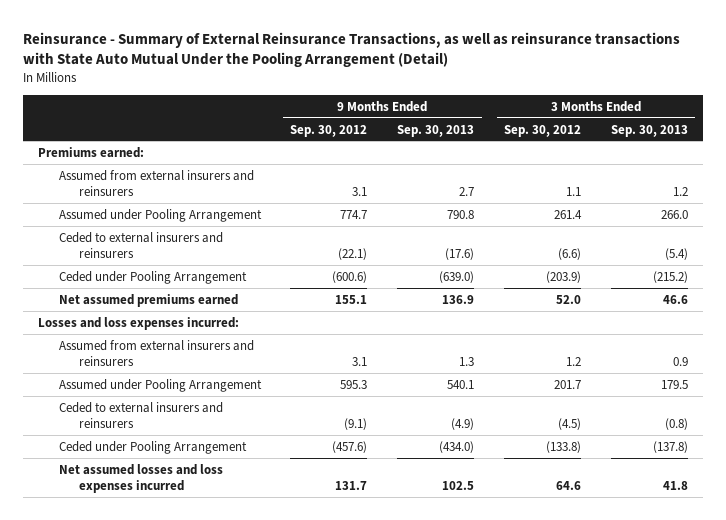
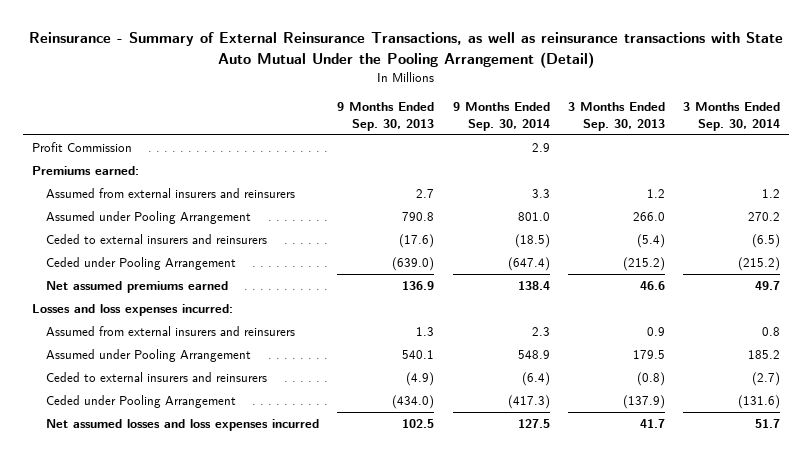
[290,124,368,137] Sep. 30, 2012 -> none
[504,124,582,137] Sep. 30, 2012 -> none
none -> [452,101,550,131] 9 Months Ended Sep. 30, 2014
none -> [683,101,781,131] 3 Months Ended Sep. 30, 2014
none -> [32,141,133,152] Profit Commission
[652,440,688,453] (137.8) -> [623,394,666,409] (137.9)
[662,480,688,490] 41.8 -> [640,418,666,428] 41.7

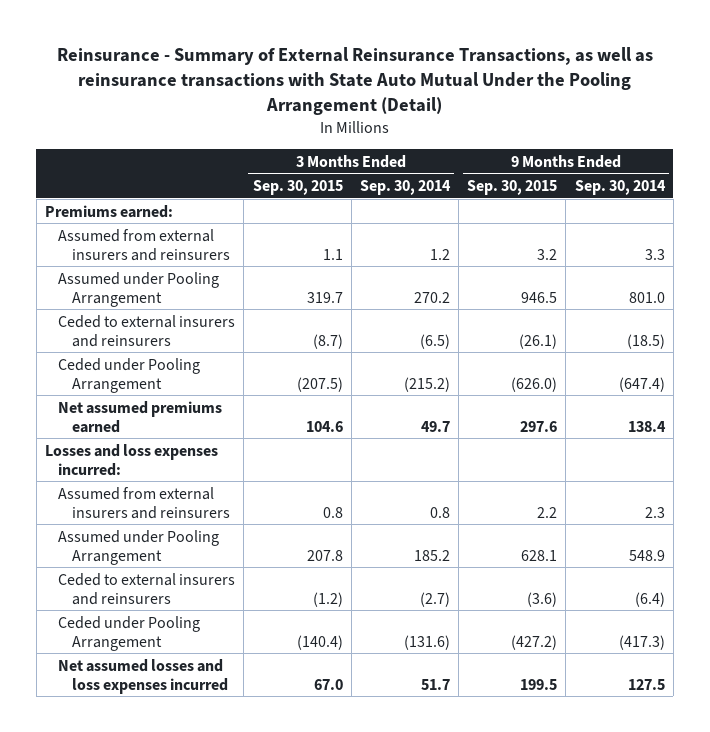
[337,101,435,131] 9 Months Ended Sep. 30, 2013 -> none
[568,101,666,131] 3 Months Ended Sep. 30, 2013 -> none
none -> [252,180,343,196] Sep. 30, 2015
none -> [467,180,558,196] Sep. 30, 2015
[32,141,133,152] Profit Commission -> none

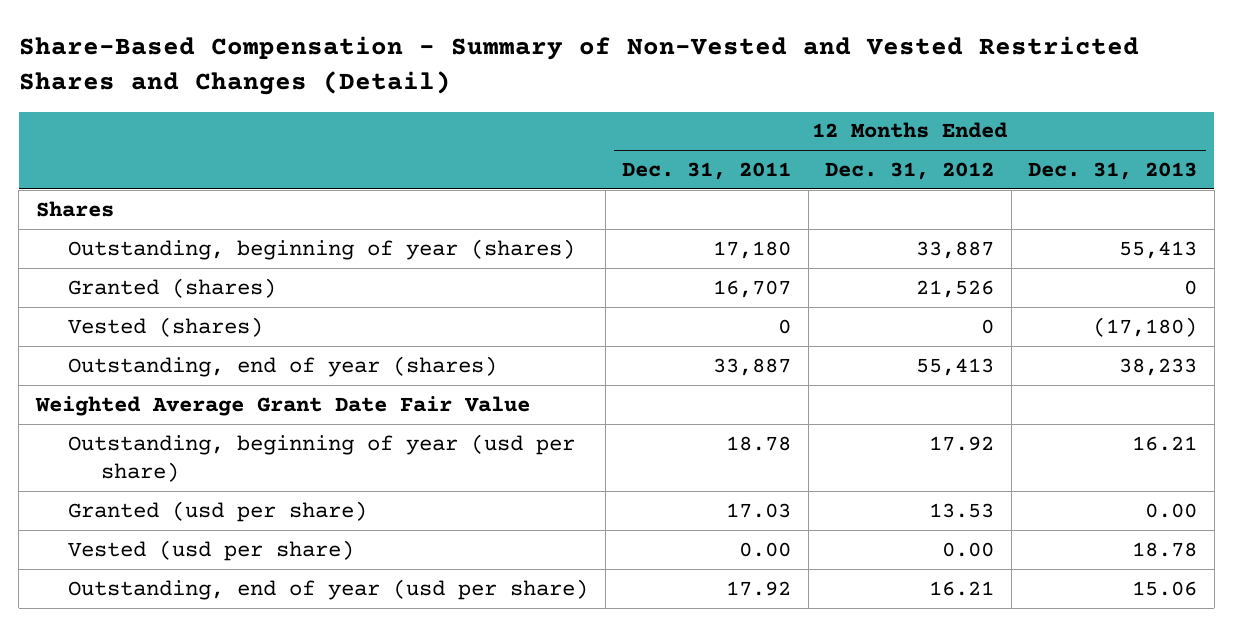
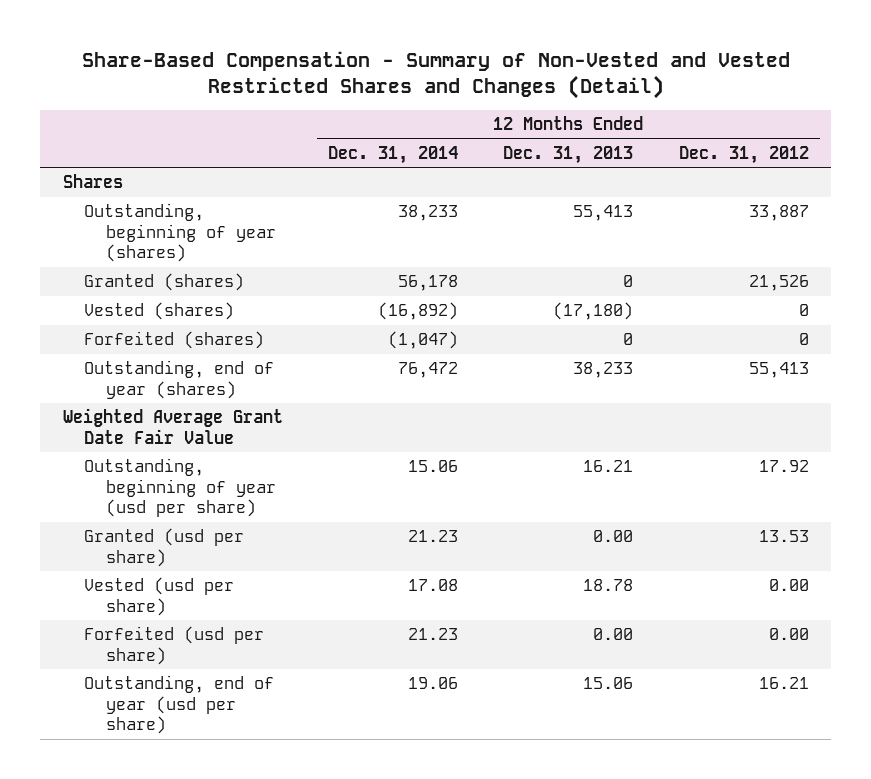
[622,161,792,180] Dec. 31, 2011 -> none
none -> [327,145,458,164] Dec. 31, 2014
none -> [84,331,265,350] Forfeited (shares)
none -> [84,626,265,665] Forfeited (usd per share)

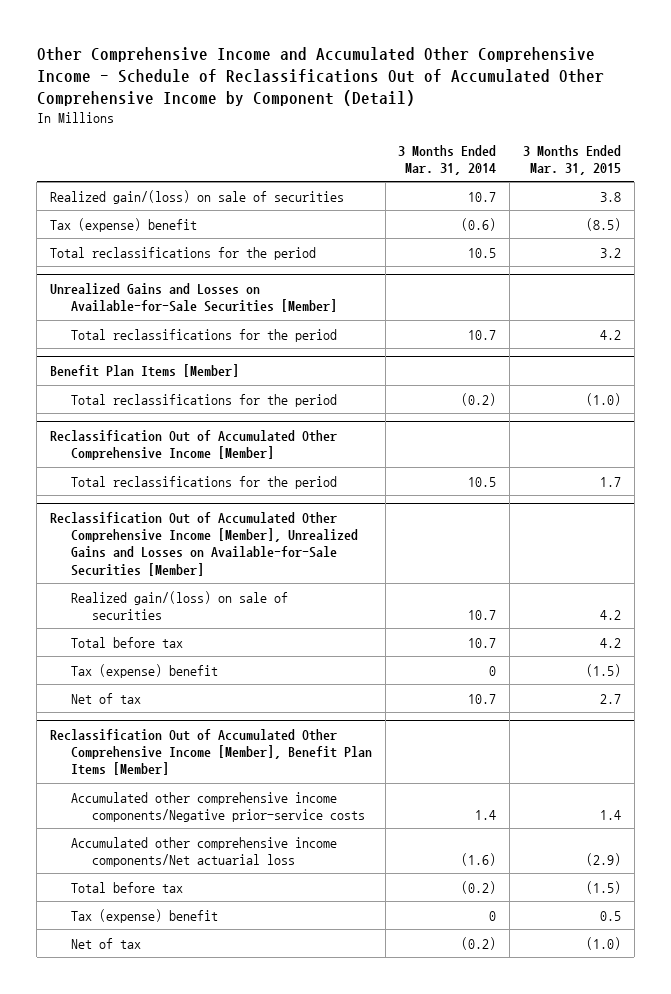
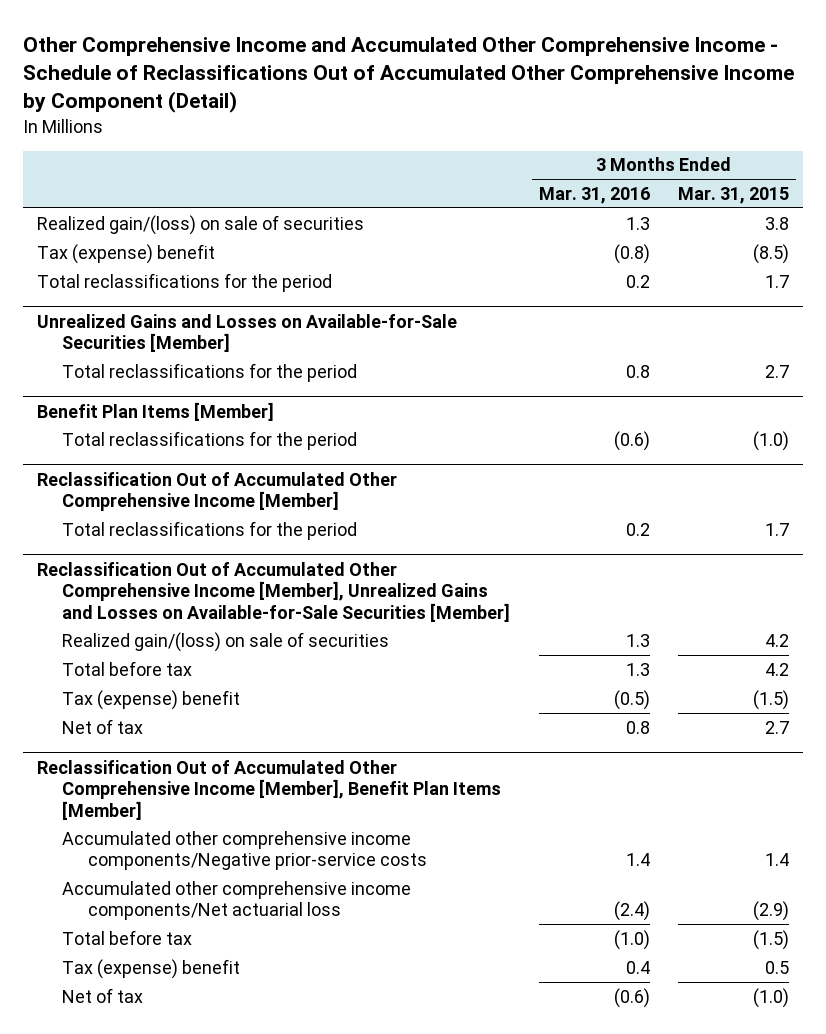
[398,144,497,176] 3 Months Ended Mar. 31, 2014 -> none
none -> [538,187,650,205] Mar. 31, 2016
[599,247,621,258] 3.2 -> [764,274,789,288] 1.7
[599,329,621,340] 4.2 -> [764,364,789,378] 2.7

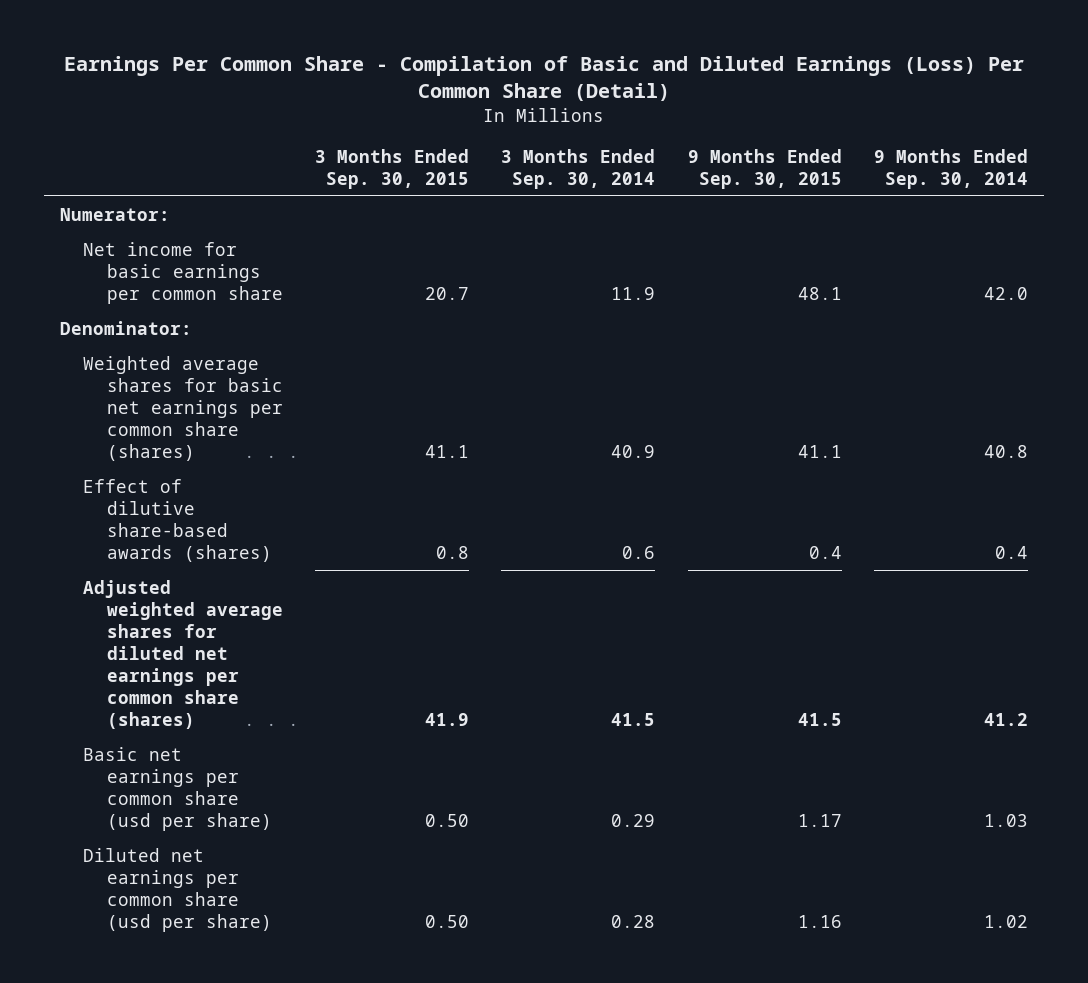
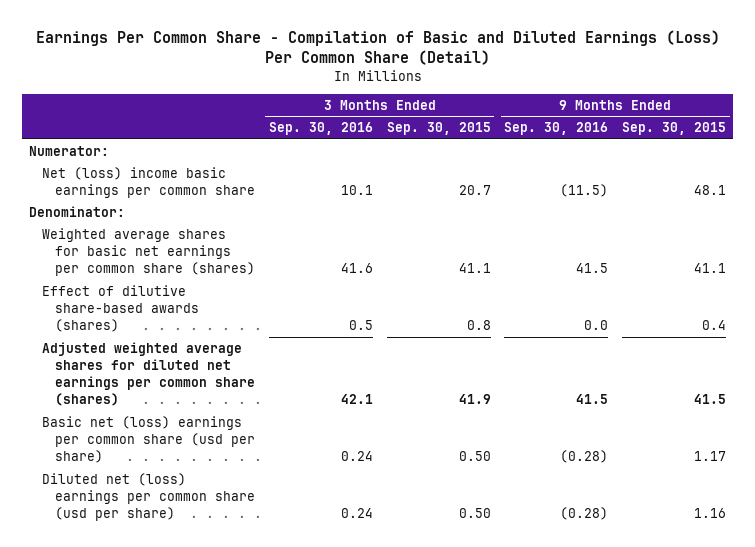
[501,148,656,189] 3 Months Ended Sep. 30, 2014 -> none
[874,148,1029,189] 9 Months Ended Sep. 30, 2014 -> none
none -> [268,122,373,136] Sep. 30, 2016
none -> [504,122,609,136] Sep. 30, 2016
[83,241,283,304] Net income for basic earnings per common share -> [41,166,255,199] Net (loss) income basic earnings per common share
[83,746,272,831] Basic net earnings per common share (usd per share) -> [41,415,255,464] Basic net (loss) earnings per common share (usd per share)
[83,847,272,932] Diluted net earnings per common share (usd per share) -> [41,472,255,522] Diluted net (loss) earnings per common share (usd per share)

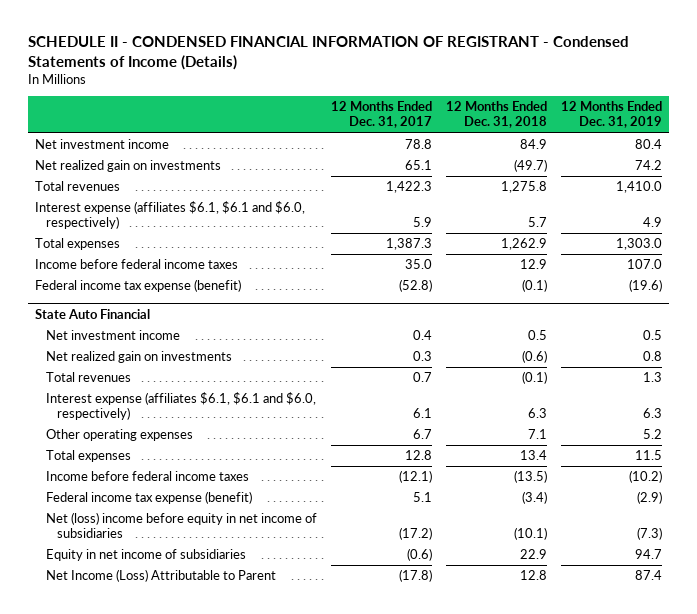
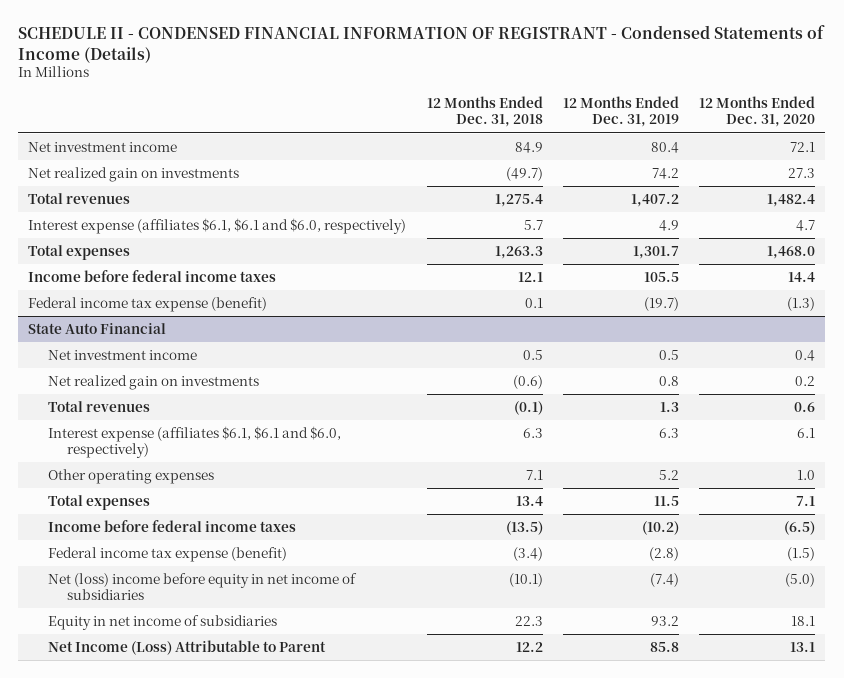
[330,101,432,129] 12 Months Ended Dec. 31, 2017 -> none
none -> [699,96,816,128] 12 Months Ended Dec. 31, 2020
[500,181,547,194] 1,275.8 -> [494,193,543,207] 1,275.4
[615,181,662,194] 1,410.0 -> [630,193,679,207] 1,407.2
[500,238,547,251] 1,262.9 -> [494,245,543,259] 1,263.3
[615,238,662,251] 1,303.0 -> [632,245,679,259] 1,301.7
[519,259,547,270] 12.9 -> [517,271,543,282] 12.1
[626,259,662,270] 107.0 -> [643,271,679,282] 105.5
[521,279,547,293] (0.1) -> [524,297,543,308] 0.1
[628,279,662,293] (19.6) -> [643,296,679,311] (19.7)
[636,491,662,505] (2.9) -> [648,546,679,561] (2.8)
[636,527,662,541] (7.3) -> [649,572,679,587] (7.4)
[519,549,547,560] 22.9 -> [514,615,543,626] 22.3
[634,549,662,560] 94.7 -> [650,615,679,626] 93.2
[519,570,547,581] 12.8 -> [515,641,543,652] 12.2
[634,570,662,581] 87.4 -> [649,641,679,652] 85.8

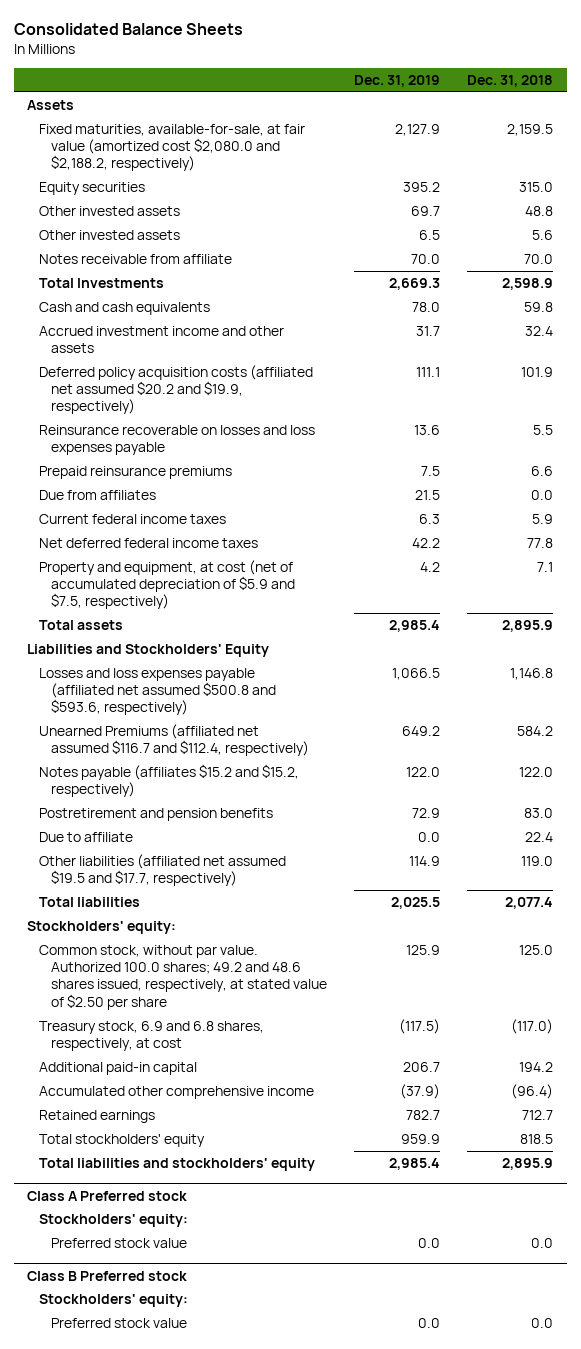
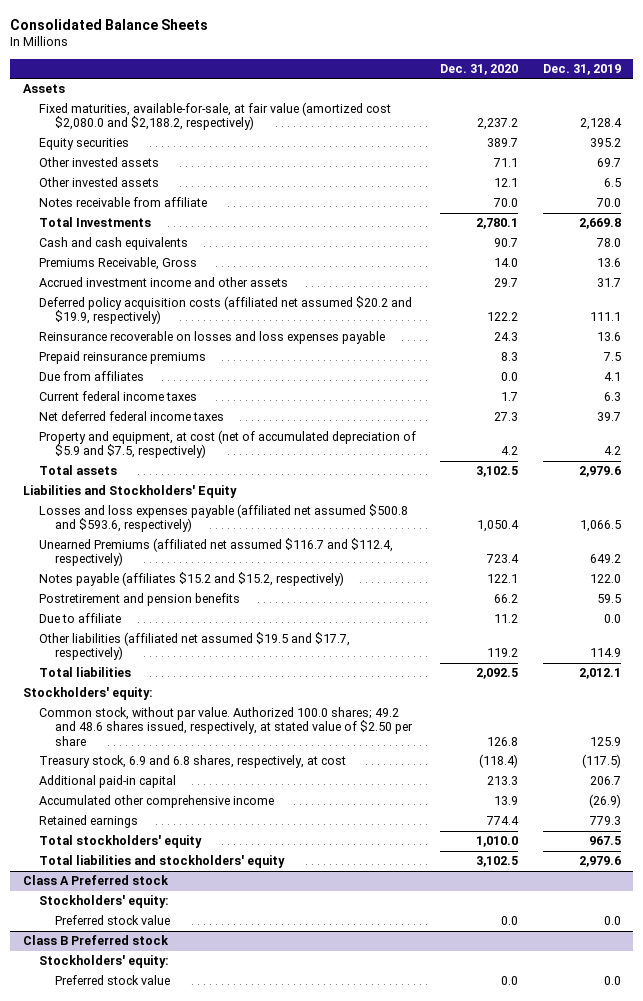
[467,74,554,87] Dec. 31, 2018 -> none
none -> [440,63,519,75] Dec. 31, 2020
[395,123,441,136] 2,127.9 -> [579,118,622,131] 2,128.4
[389,277,441,290] 2,669.3 -> [578,218,621,230] 2,669.8
none -> [38,257,197,271] Premiums Receivable, Gross
[415,489,441,500] 21.5 -> [603,372,621,382] 4.1
[412,537,441,548] 42.2 -> [596,412,621,422] 39.7
[389,619,441,632] 2,985.4 -> [578,466,621,478] 2,979.6
[412,807,441,818] 72.9 -> [596,594,621,604] 59.5
[391,896,441,909] 2,025.5 -> [578,668,621,680] 2,012.1
[400,1083,441,1099] (37.9) -> [588,794,621,809] (26.9)
[406,1109,441,1120] 782.7 -> [588,816,621,826] 779.3
[401,1133,441,1144] 959.9 -> [588,836,621,846] 967.5
[389,1157,441,1170] 2,985.4 -> [578,856,621,868] 2,979.6

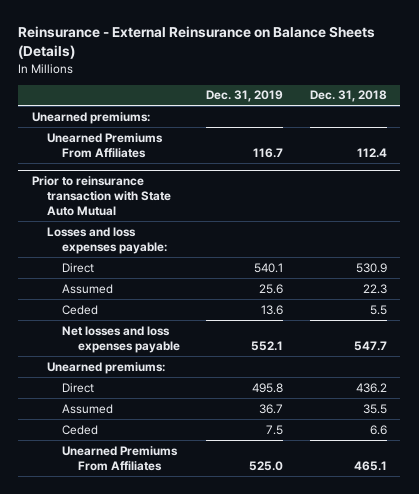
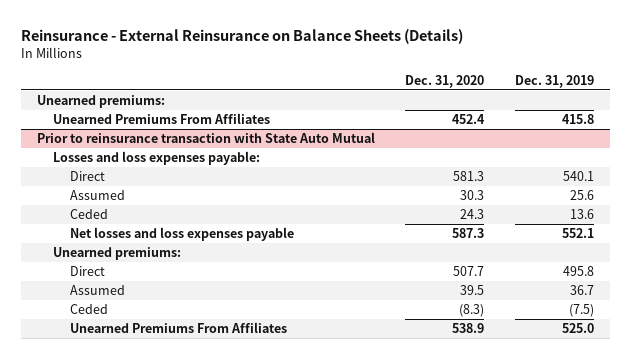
[309,90,387,103] Dec. 31, 2018 -> none
none -> [405,74,485,88] Dec. 31, 2020
[253,147,284,158] 116.7 -> [562,114,595,125] 415.8
[266,424,284,435] 7.5 -> [569,304,595,318] (7.5)

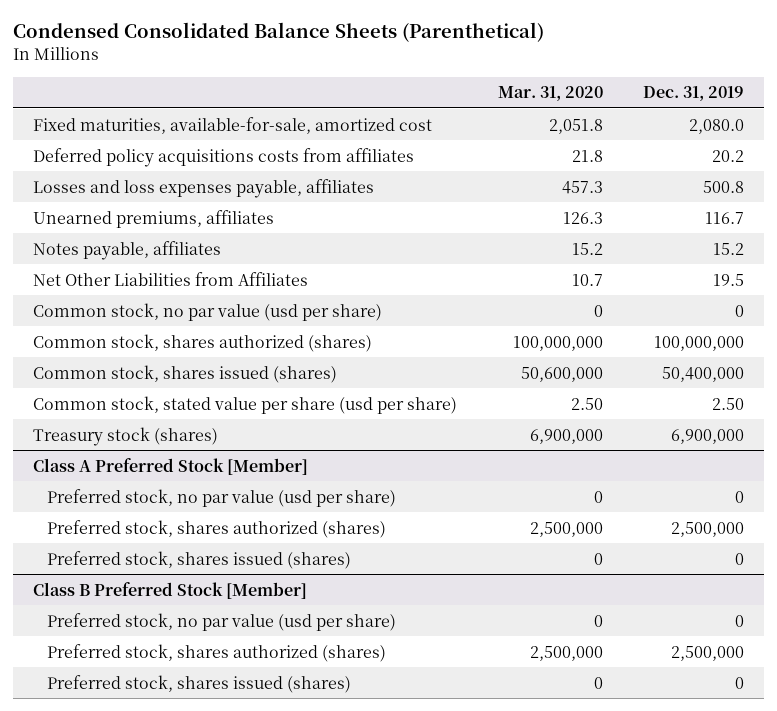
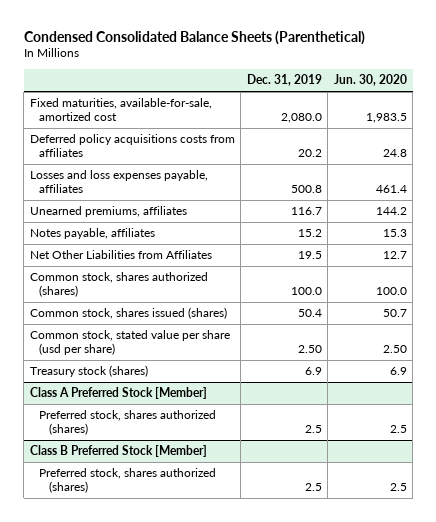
[497,86,603,102] Mar. 31, 2020 -> none
none -> [333,74,407,87] Jun. 30, 2020
[33,302,383,321] Common stock, no par value (usd per share) -> none
[653,335,744,351] 100,000,000 -> [290,286,322,295] 100.0
[661,366,744,382] 50,400,000 -> [297,309,322,318] 50.4
[670,428,744,444] 6,900,000 -> [304,367,322,376] 6.9
[46,488,396,507] Preferred stock, no par value (usd per share) -> none
[46,550,351,569] Preferred stock, shares issued (shares) -> none
[670,521,744,537] 2,500,000 -> [304,424,322,433] 2.5
[46,612,396,631] Preferred stock, no par value (usd per share) -> none
[46,674,351,693] Preferred stock, shares issued (shares) -> none
[670,645,744,661] 2,500,000 -> [304,482,322,491] 2.5

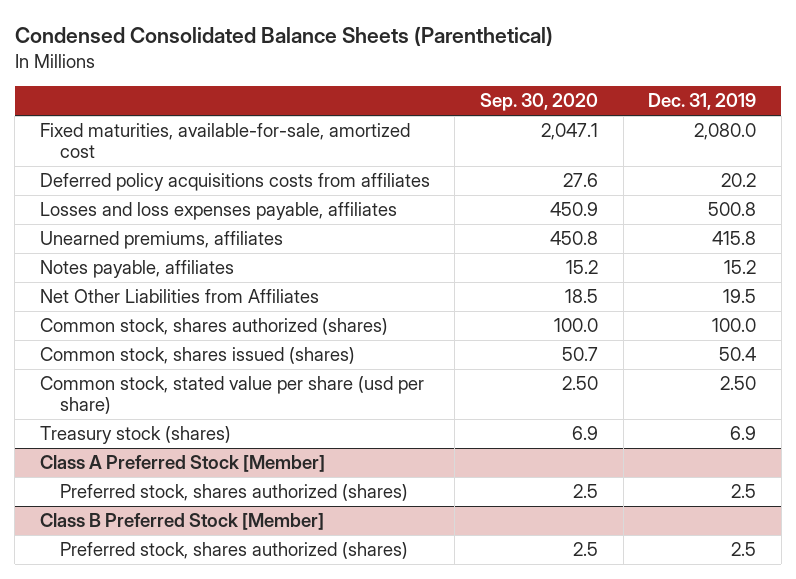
[333,74,407,87] Jun. 30, 2020 -> none
none -> [480,93,599,112] Sep. 30, 2020
[290,207,322,216] 116.7 -> [712,231,757,246] 415.8

